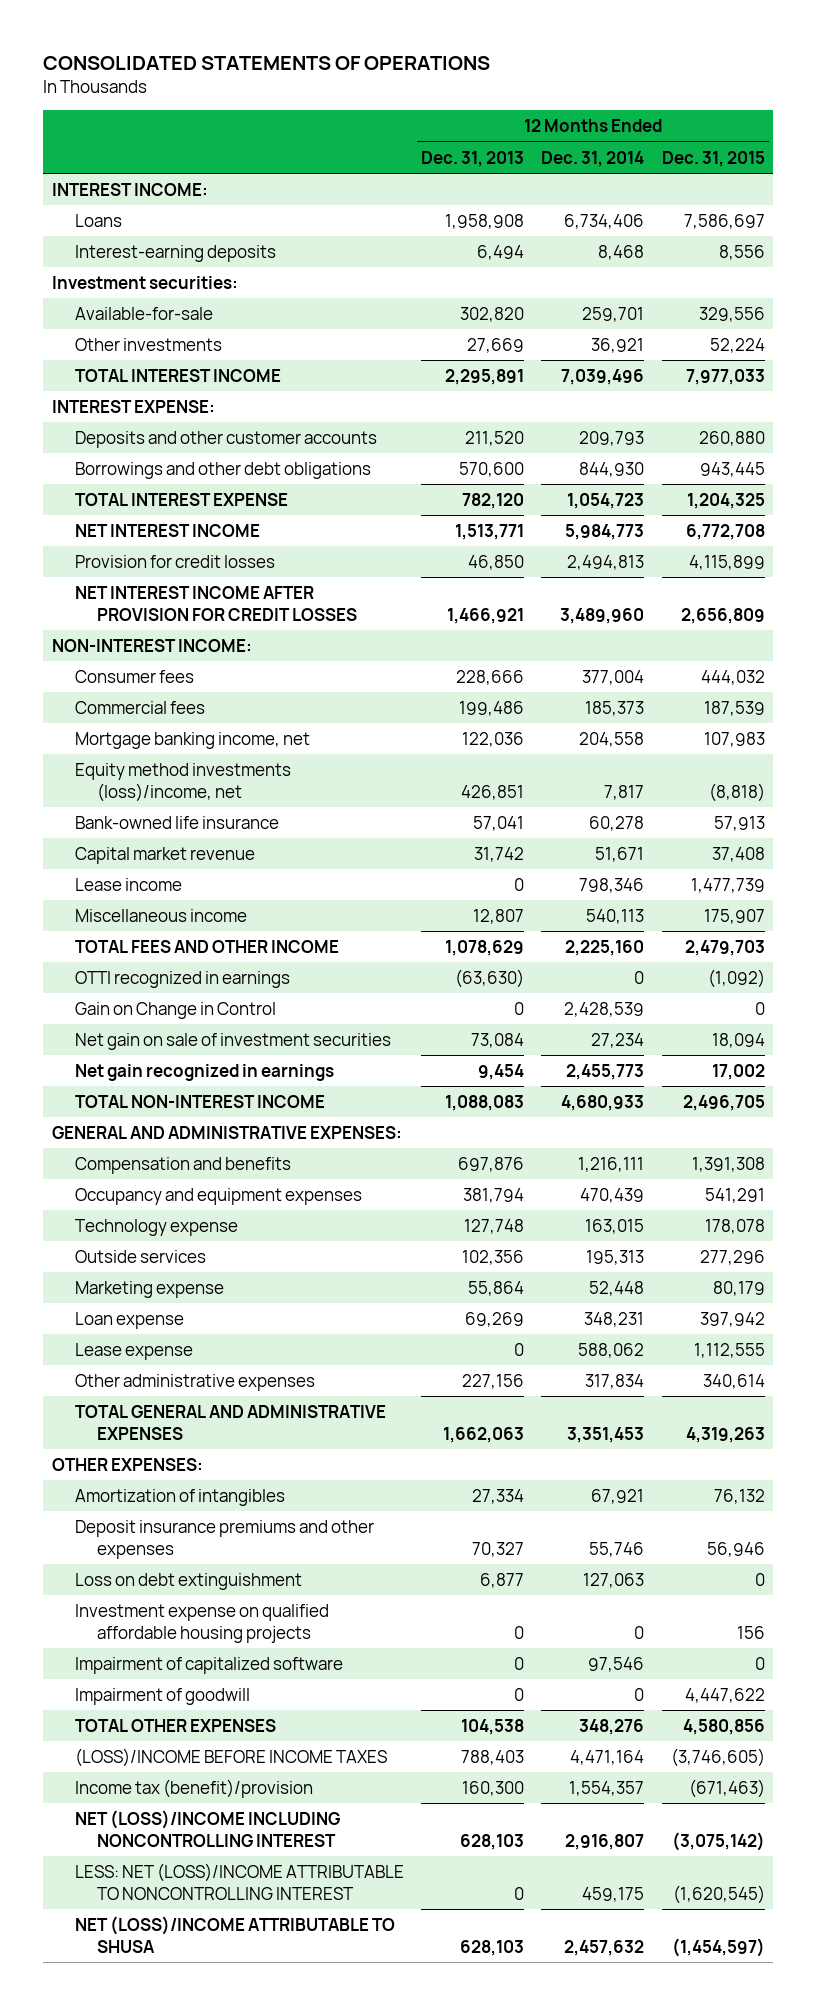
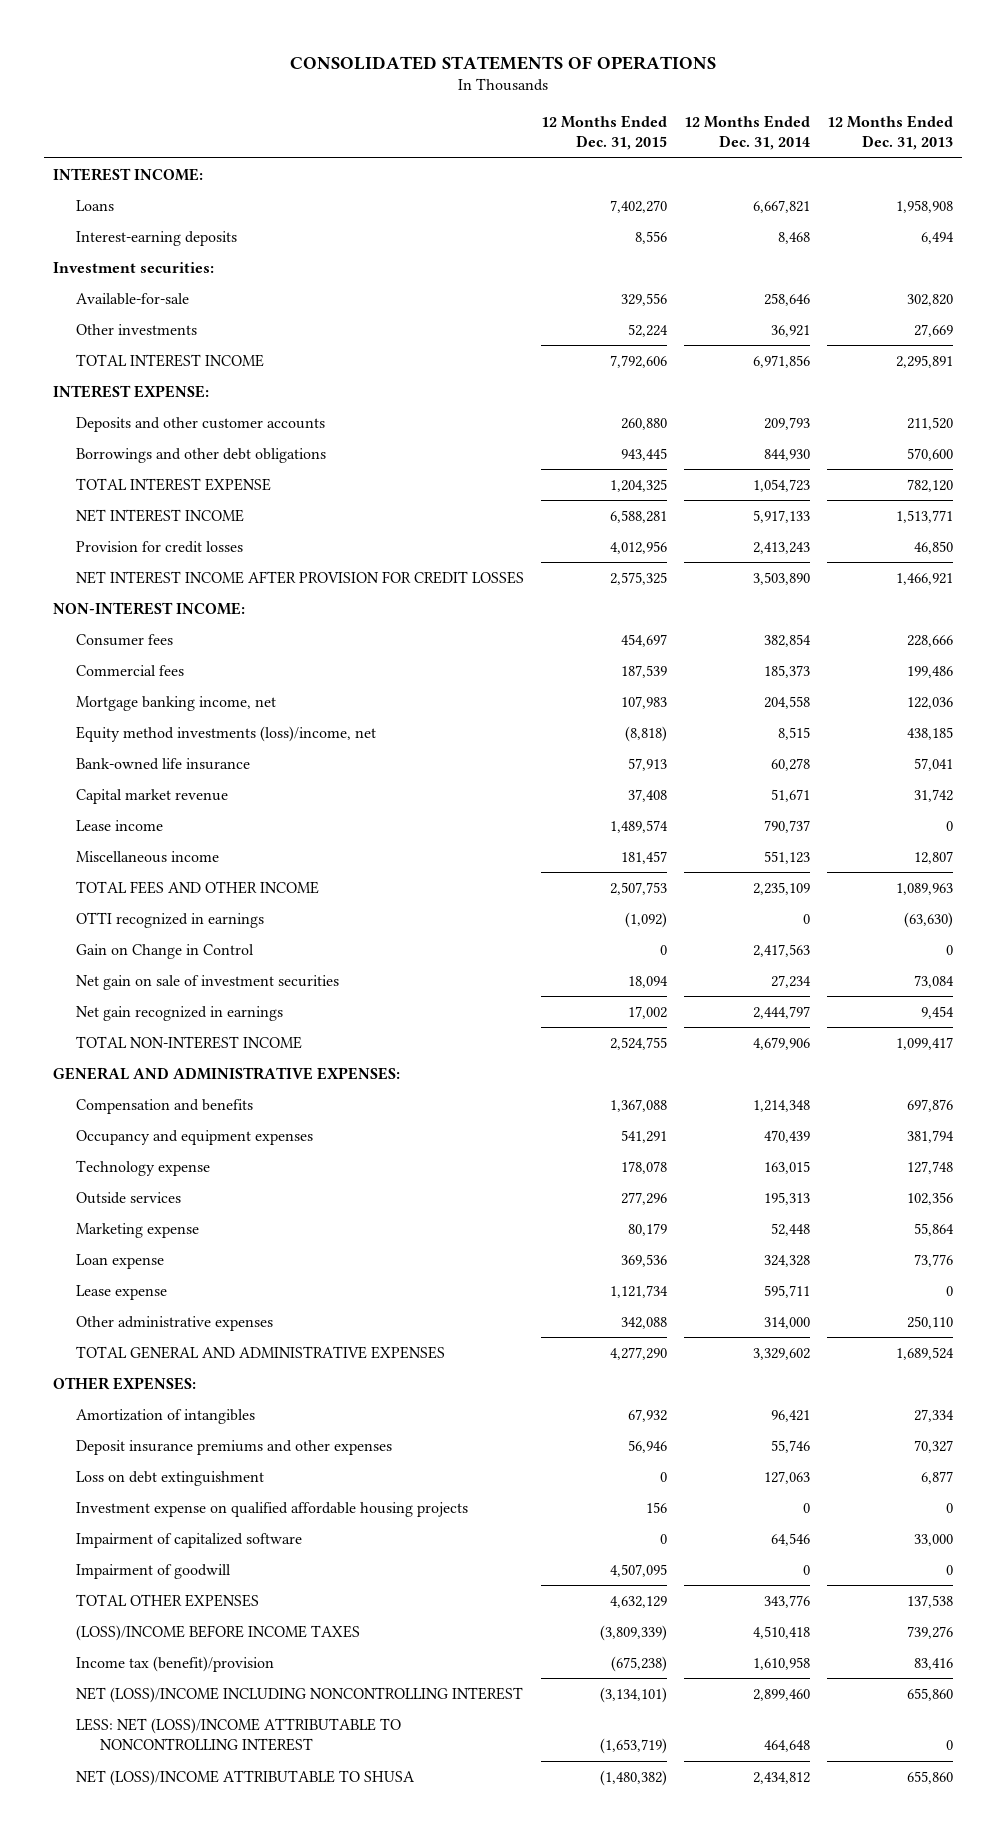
[564,213,645,229] 6,734,406 -> [753,199,811,213] 6,667,821
[683,213,765,229] 7,586,697 -> [610,199,668,213] 7,402,270
[582,306,645,322] 259,701 -> [764,292,811,306] 258,646
[561,368,645,385] 7,039,496 -> [753,354,811,368] 6,971,856
[685,368,765,385] 7,977,033 -> [610,354,668,368] 7,792,606
[565,523,645,540] 5,984,773 -> [753,509,811,523] 5,917,133
[685,523,765,540] 6,772,708 -> [610,509,668,523] 6,588,281
[567,554,645,570] 2,494,813 -> [753,541,811,554] 2,413,243
[688,554,765,570] 4,115,899 -> [610,540,668,554] 4,012,956
[560,607,645,624] 3,489,960 -> [753,571,811,585] 3,503,890
[680,607,765,624] 2,656,809 -> [610,571,668,585] 2,575,325
[582,669,645,685] 377,004 -> [764,633,812,647] 382,854
[700,669,765,685] 444,032 -> [621,633,668,647] 454,697
[460,784,524,800] 426,851 -> [907,726,954,740] 438,185
[604,784,645,800] 7,817 -> [778,726,811,740] 8,515
[579,877,645,893] 798,346 -> [764,819,811,833] 790,737
[690,877,765,893] 1,477,739 -> [610,819,669,833] 1,489,574
[586,908,645,924] 540,113 -> [764,850,811,864] 551,123
[703,908,765,924] 175,907 -> [621,850,668,864] 181,457
[444,939,524,956] 1,078,629 -> [896,882,954,895] 1,089,963
[565,939,645,956] 2,225,160 -> [753,881,811,895] 2,235,109
[684,939,765,956] 2,479,703 -> [610,881,668,895] 2,507,753
[564,1001,645,1017] 2,428,539 -> [753,943,811,957] 2,417,563
[566,1063,645,1080] 2,455,773 -> [753,1005,811,1019] 2,444,797
[444,1094,524,1111] 1,088,083 -> [896,1036,954,1050] 1,099,417
[561,1094,645,1111] 4,680,933 -> [753,1036,811,1050] 4,679,906
[682,1094,765,1111] 2,496,705 -> [610,1036,668,1050] 2,524,755
[578,1156,645,1172] 1,216,111 -> [753,1099,811,1112] 1,214,348
[691,1156,765,1172] 1,391,308 -> [610,1098,668,1112] 1,367,088
[464,1311,524,1327] 69,269 -> [914,1253,954,1267] 73,776
[584,1311,645,1327] 348,231 -> [764,1254,811,1267] 324,328
[699,1311,765,1327] 397,942 -> [621,1253,668,1267] 369,536
[578,1342,645,1358] 588,062 -> [764,1284,811,1298] 595,711
[693,1342,765,1358] 1,112,555 -> [610,1284,669,1298] 1,121,734
[461,1373,524,1389] 227,156 -> [907,1315,954,1329] 250,110
[585,1373,645,1389] 317,834 -> [764,1316,811,1329] 314,000
[702,1373,765,1389] 340,614 -> [621,1316,668,1329] 342,088
[442,1426,524,1443] 1,662,063 -> [896,1346,955,1360] 1,689,524
[567,1426,645,1443] 3,351,453 -> [753,1347,811,1360] 3,329,602
[685,1426,765,1443] 4,319,263 -> [610,1346,668,1360] 4,277,290
[591,1488,645,1504] 67,921 -> [771,1409,811,1422] 96,421
[713,1488,765,1504] 76,132 -> [628,1408,668,1422] 67,932
[513,1656,524,1670] 0 -> [914,1533,954,1546] 33,000
[588,1656,645,1672] 97,546 -> [771,1532,811,1546] 64,546
[684,1687,765,1703] 4,447,622 -> [610,1563,668,1577] 4,507,095
[460,1718,524,1735] 104,538 -> [907,1594,954,1608] 137,538
[579,1718,645,1735] 348,276 -> [764,1594,811,1608] 343,776
[682,1718,765,1735] 4,580,856 -> [610,1595,668,1608] 4,632,129
[460,1749,524,1765] 788,403 -> [907,1625,954,1639] 739,276
[570,1749,645,1765] 4,471,164 -> [753,1625,811,1639] 4,510,418
[670,1747,765,1767] (3,746,605) -> [600,1624,668,1641] (3,809,339)
[461,1780,524,1796] 160,300 -> [914,1657,954,1670] 83,416
[569,1780,645,1796] 1,554,357 -> [753,1656,811,1670] 1,610,958
[688,1778,765,1798] (671,463) -> [611,1655,668,1672] (675,238)
[459,1833,524,1850] 628,103 -> [907,1687,954,1701] 655,860
[565,1833,645,1850] 2,916,807 -> [753,1688,811,1701] 2,899,460
[671,1831,765,1851] (3,075,142) -> [600,1686,668,1703] (3,134,101)
[582,1886,645,1902] 459,175 -> [764,1739,811,1752] 464,648
[672,1884,765,1904] (1,620,545) -> [600,1737,668,1754] (1,653,719)
[459,1939,524,1956] 628,103 -> [907,1770,954,1784] 655,860
[564,1939,645,1956] 2,457,632 -> [753,1771,811,1784] 2,434,812
[671,1937,765,1957] (1,454,597) -> [600,1769,668,1786] (1,480,382)

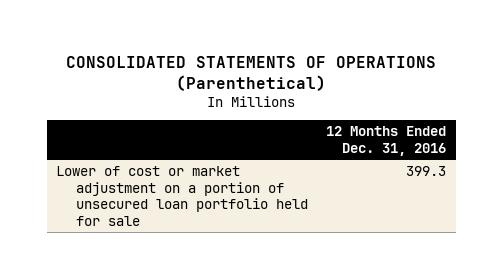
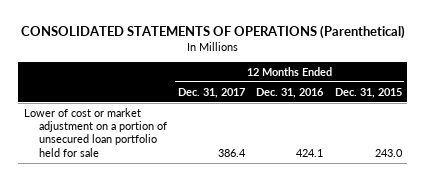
none -> [177,87,245,98] Dec. 31, 2017
none -> [334,87,402,98] Dec. 31, 2015
[406,165,447,176] 399.3 -> [296,148,324,157] 424.1

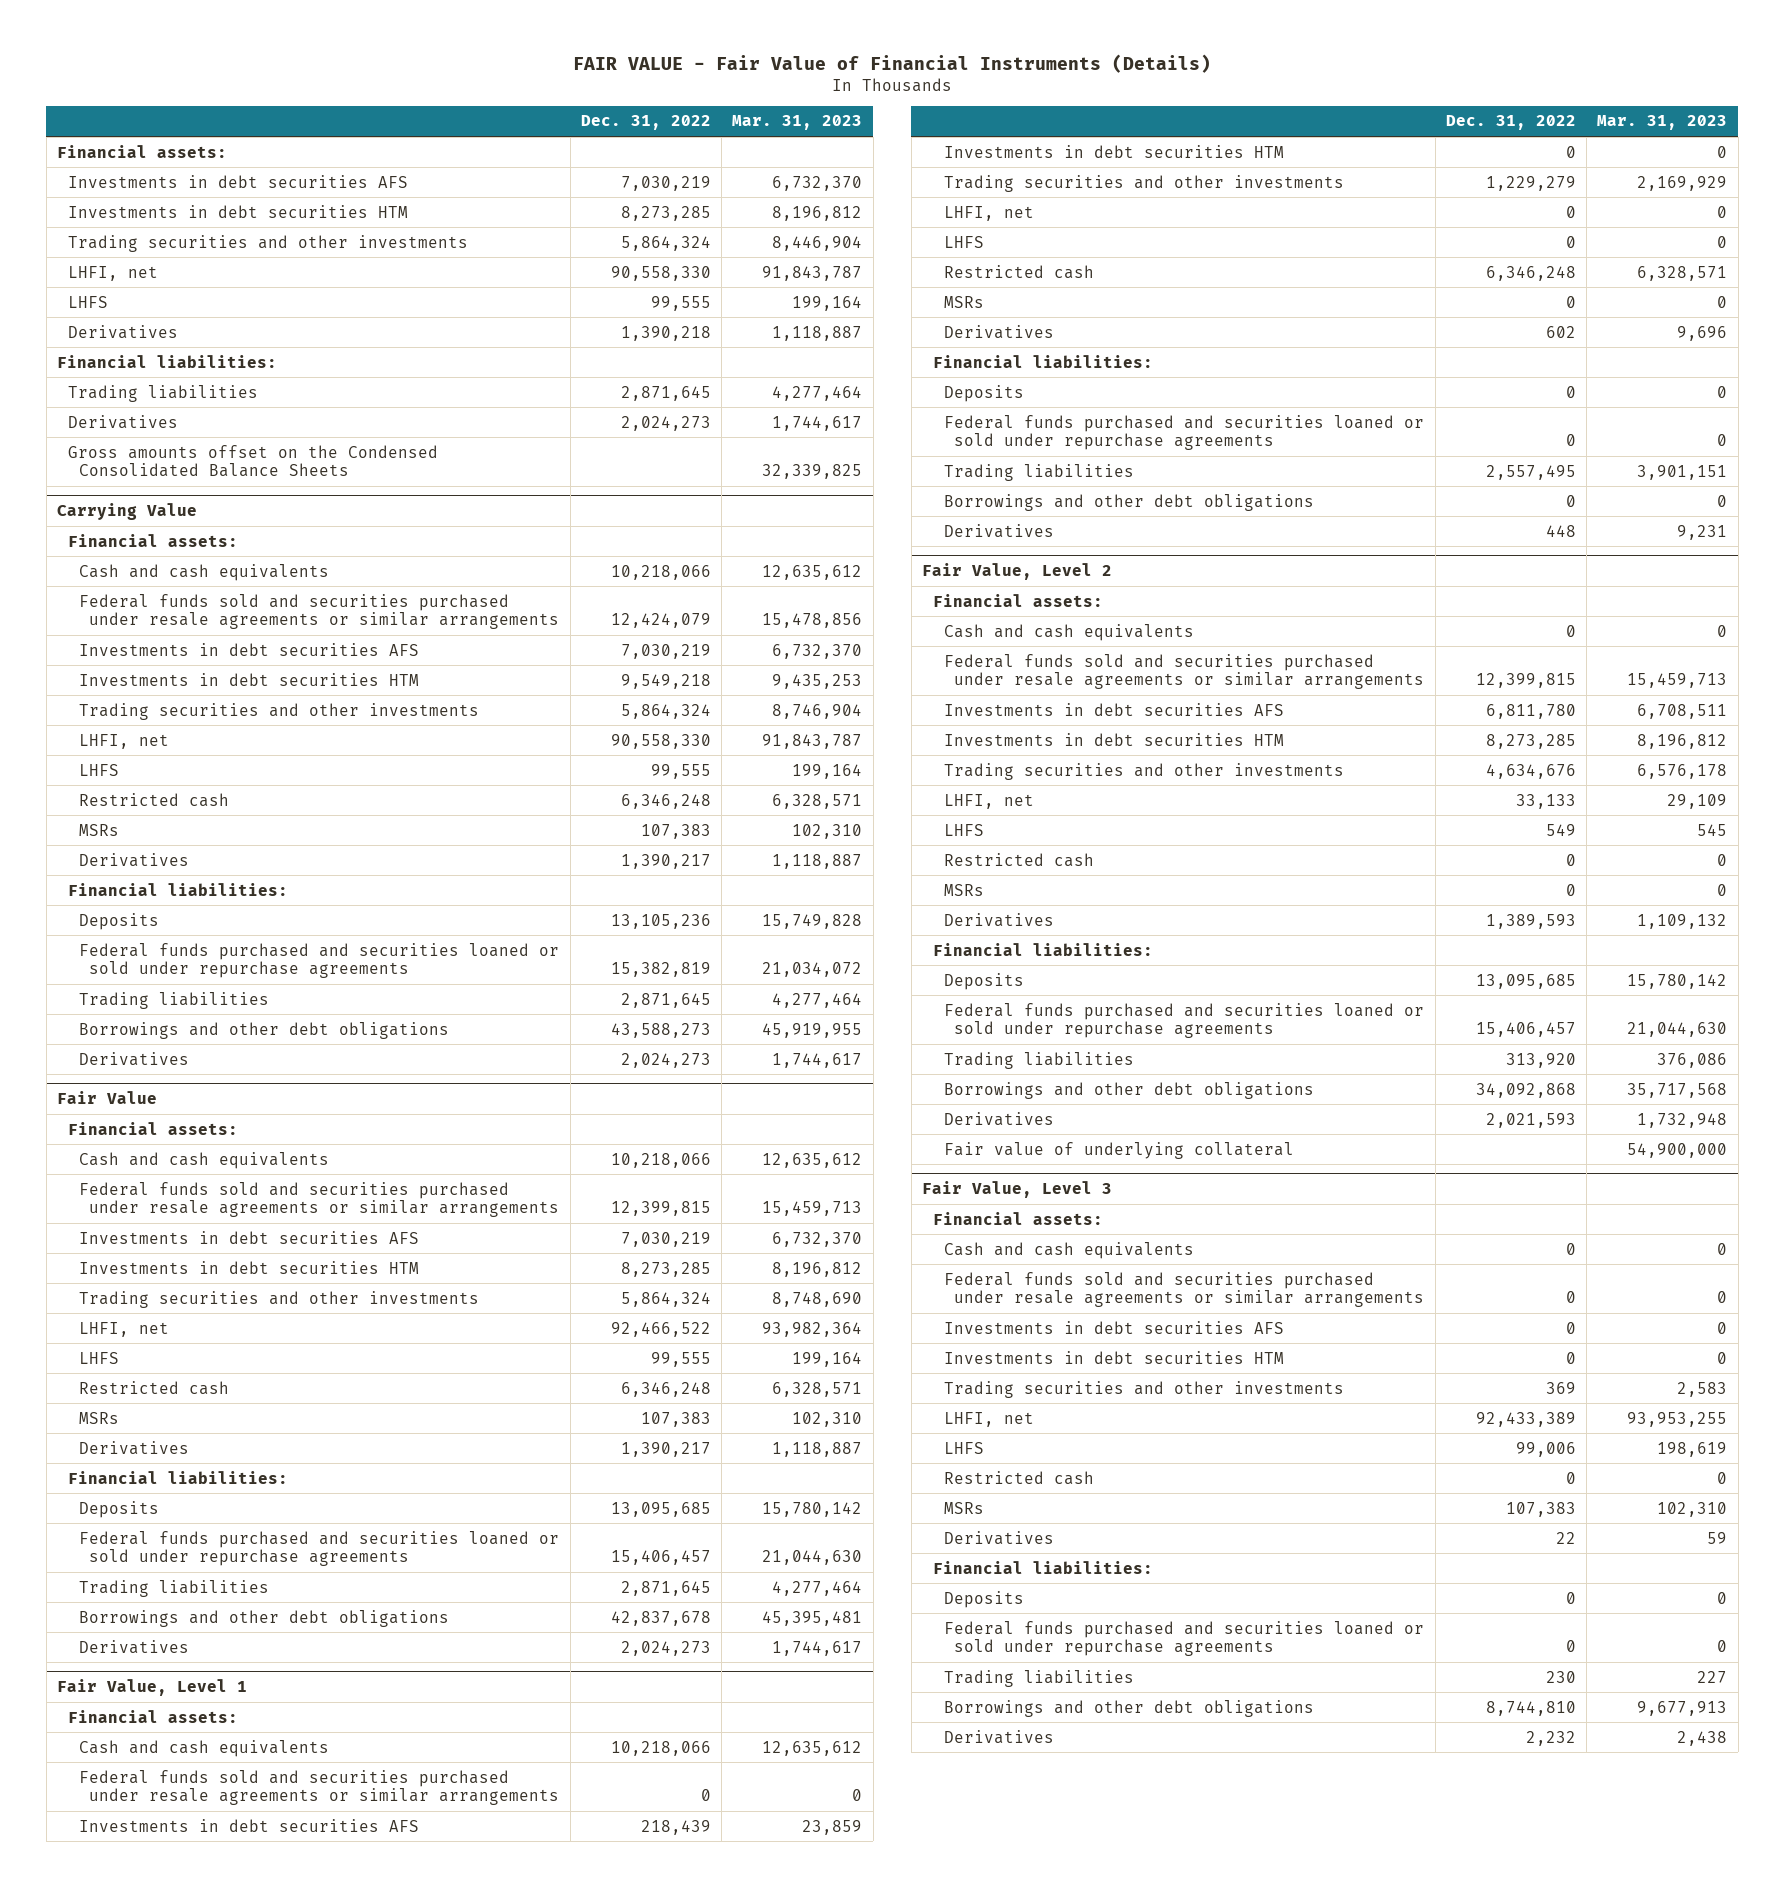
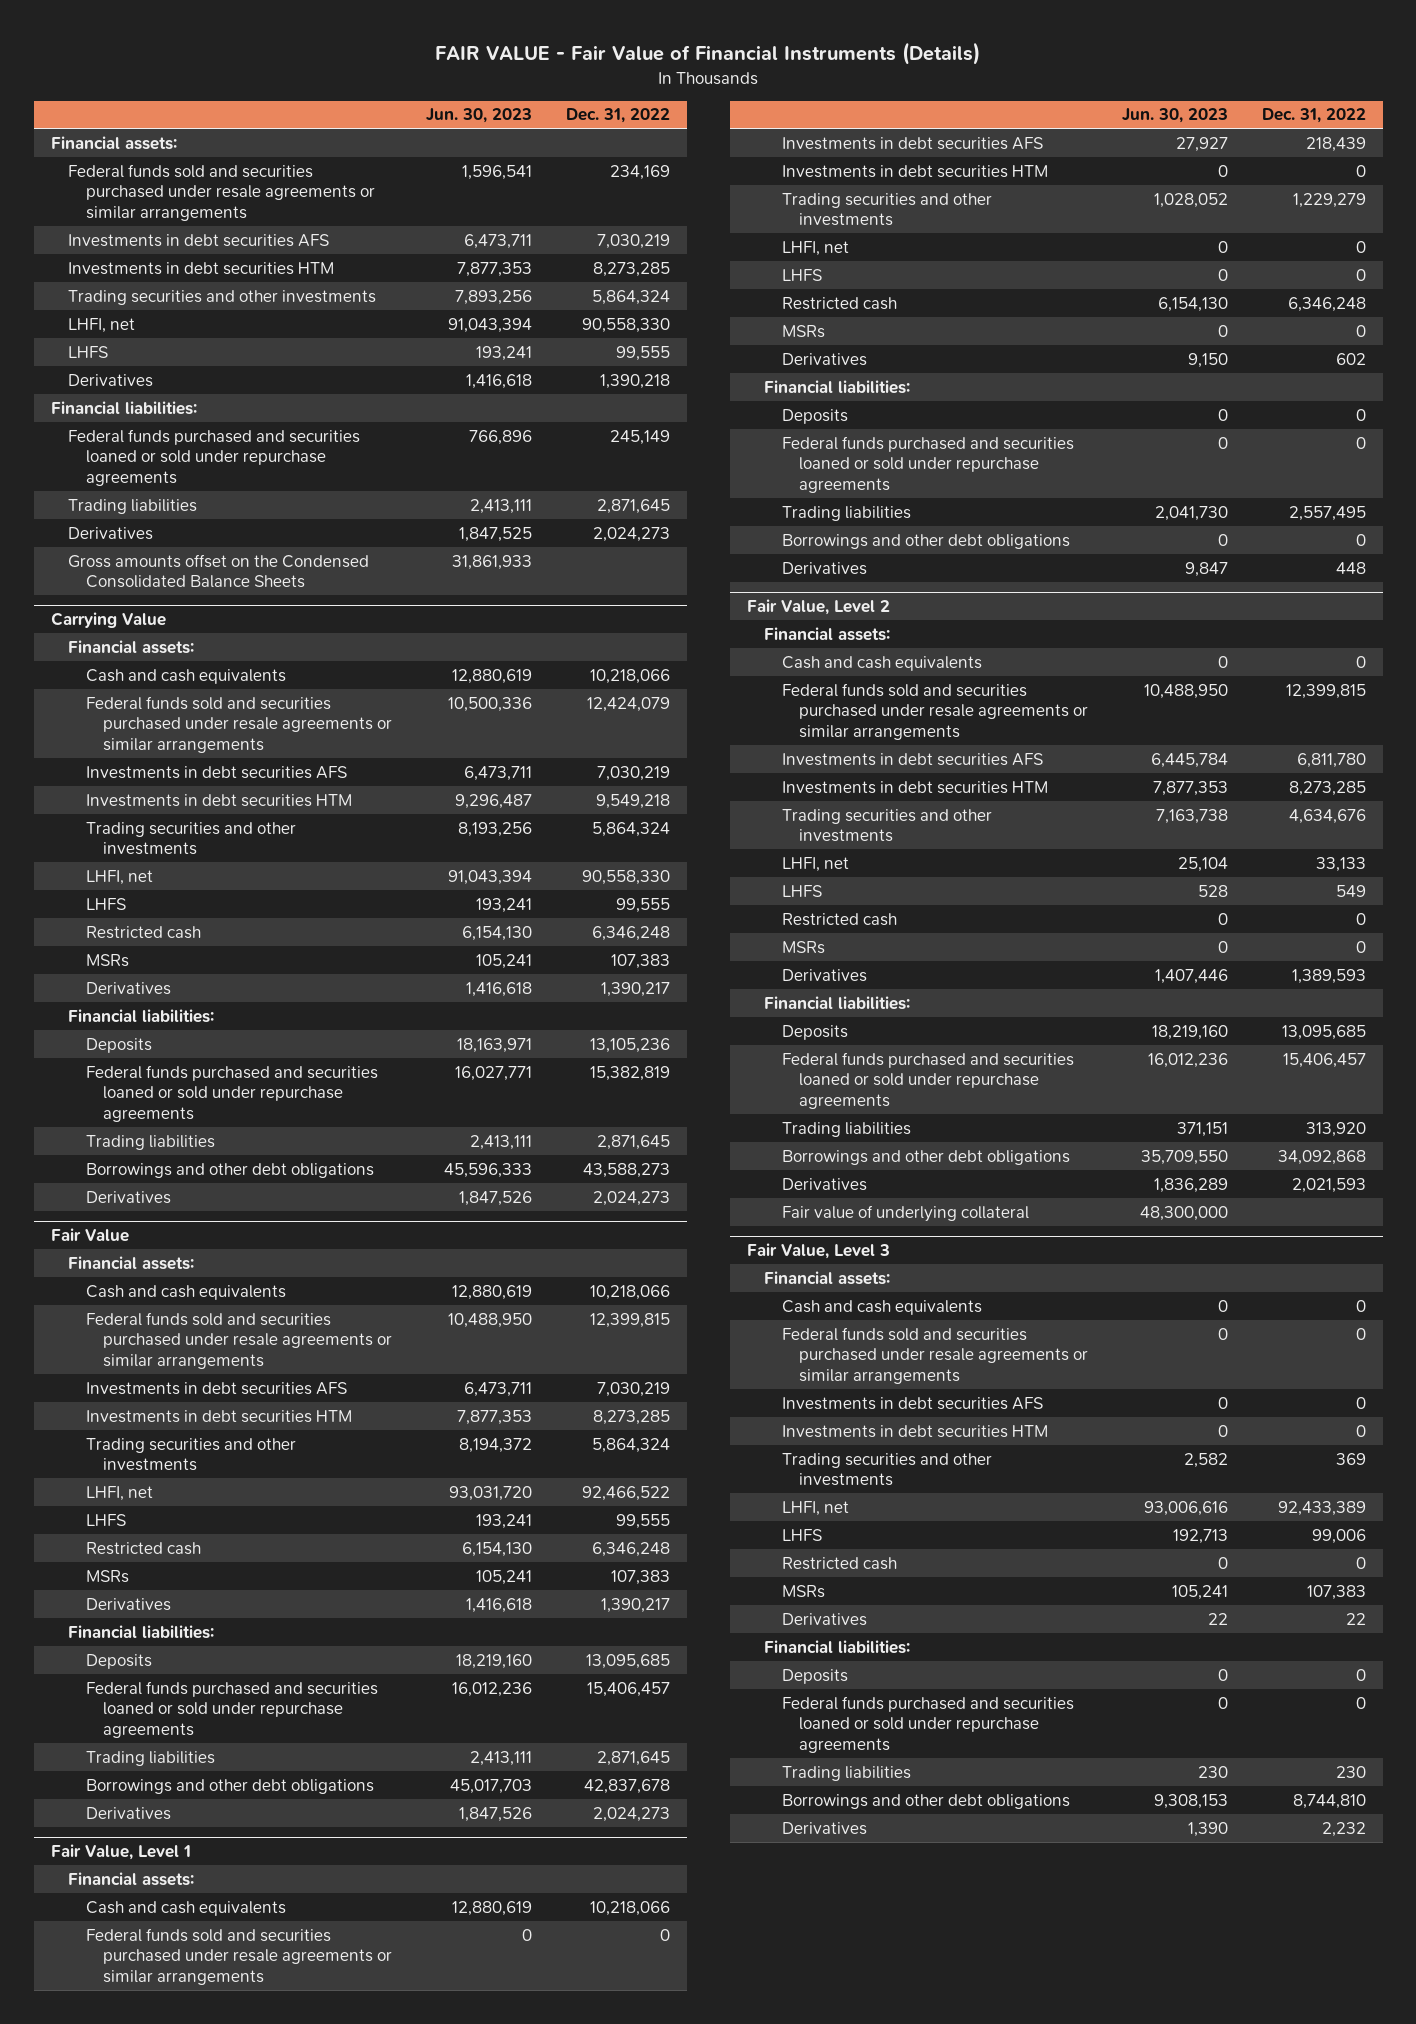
[732,115,863,131] Mar. 31, 2023 -> none
none -> [425,108,532,124] Jun. 30, 2023
none -> [68,163,375,222] Federal funds sold and securities purchased under resale agreements or similar arrangements
none -> [68,428,361,487] Federal funds purchased and securities loaned or sold under repurchase agreements

